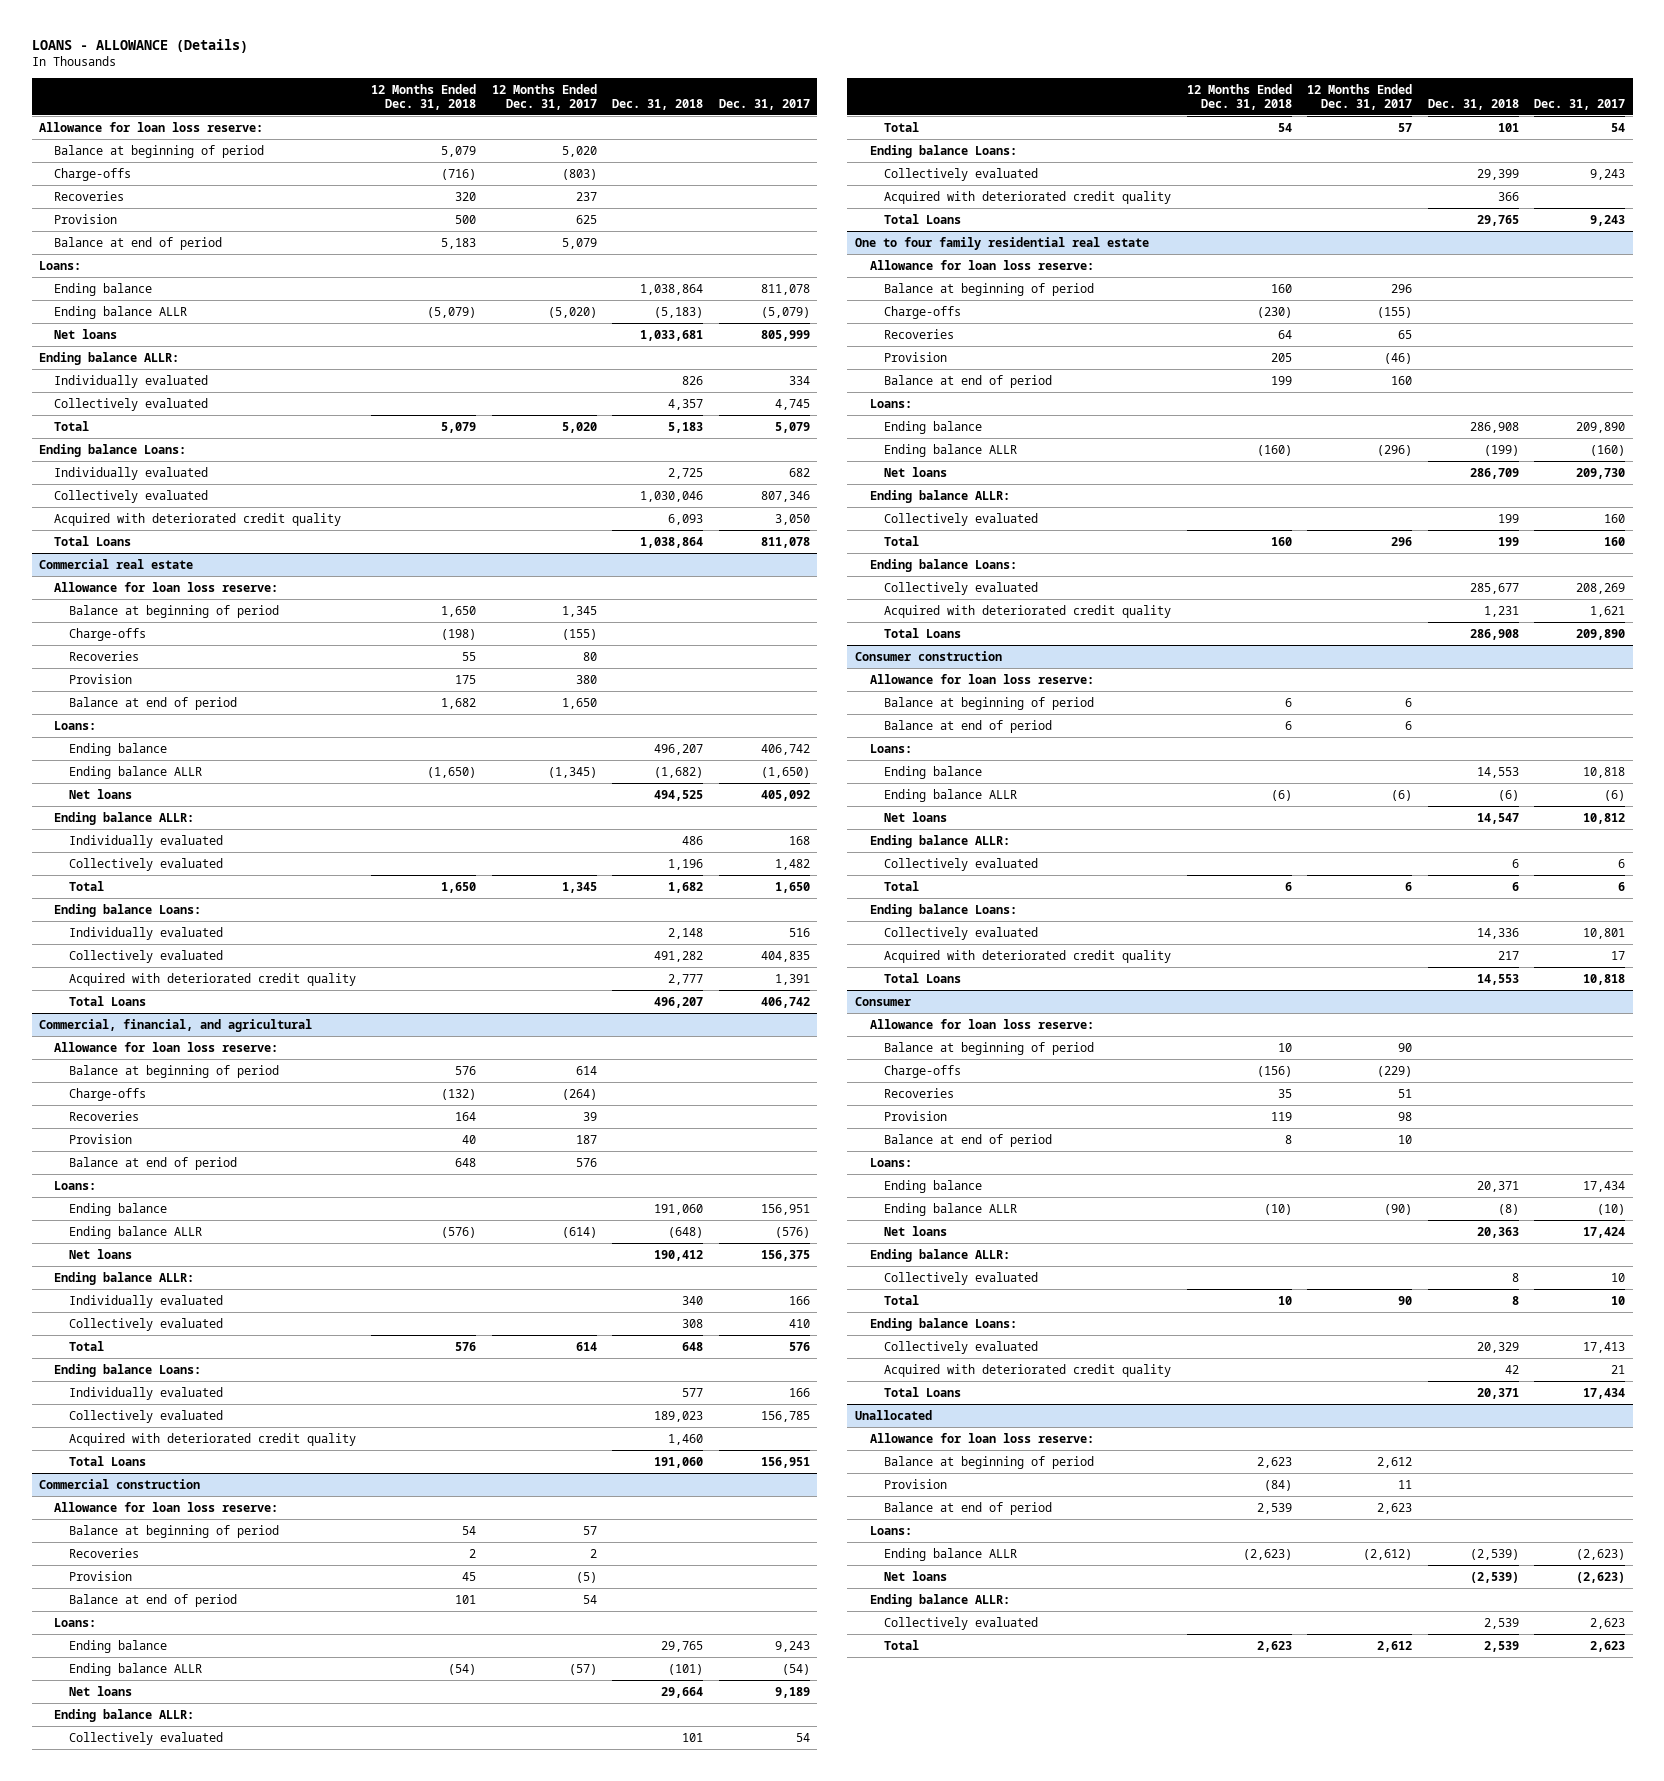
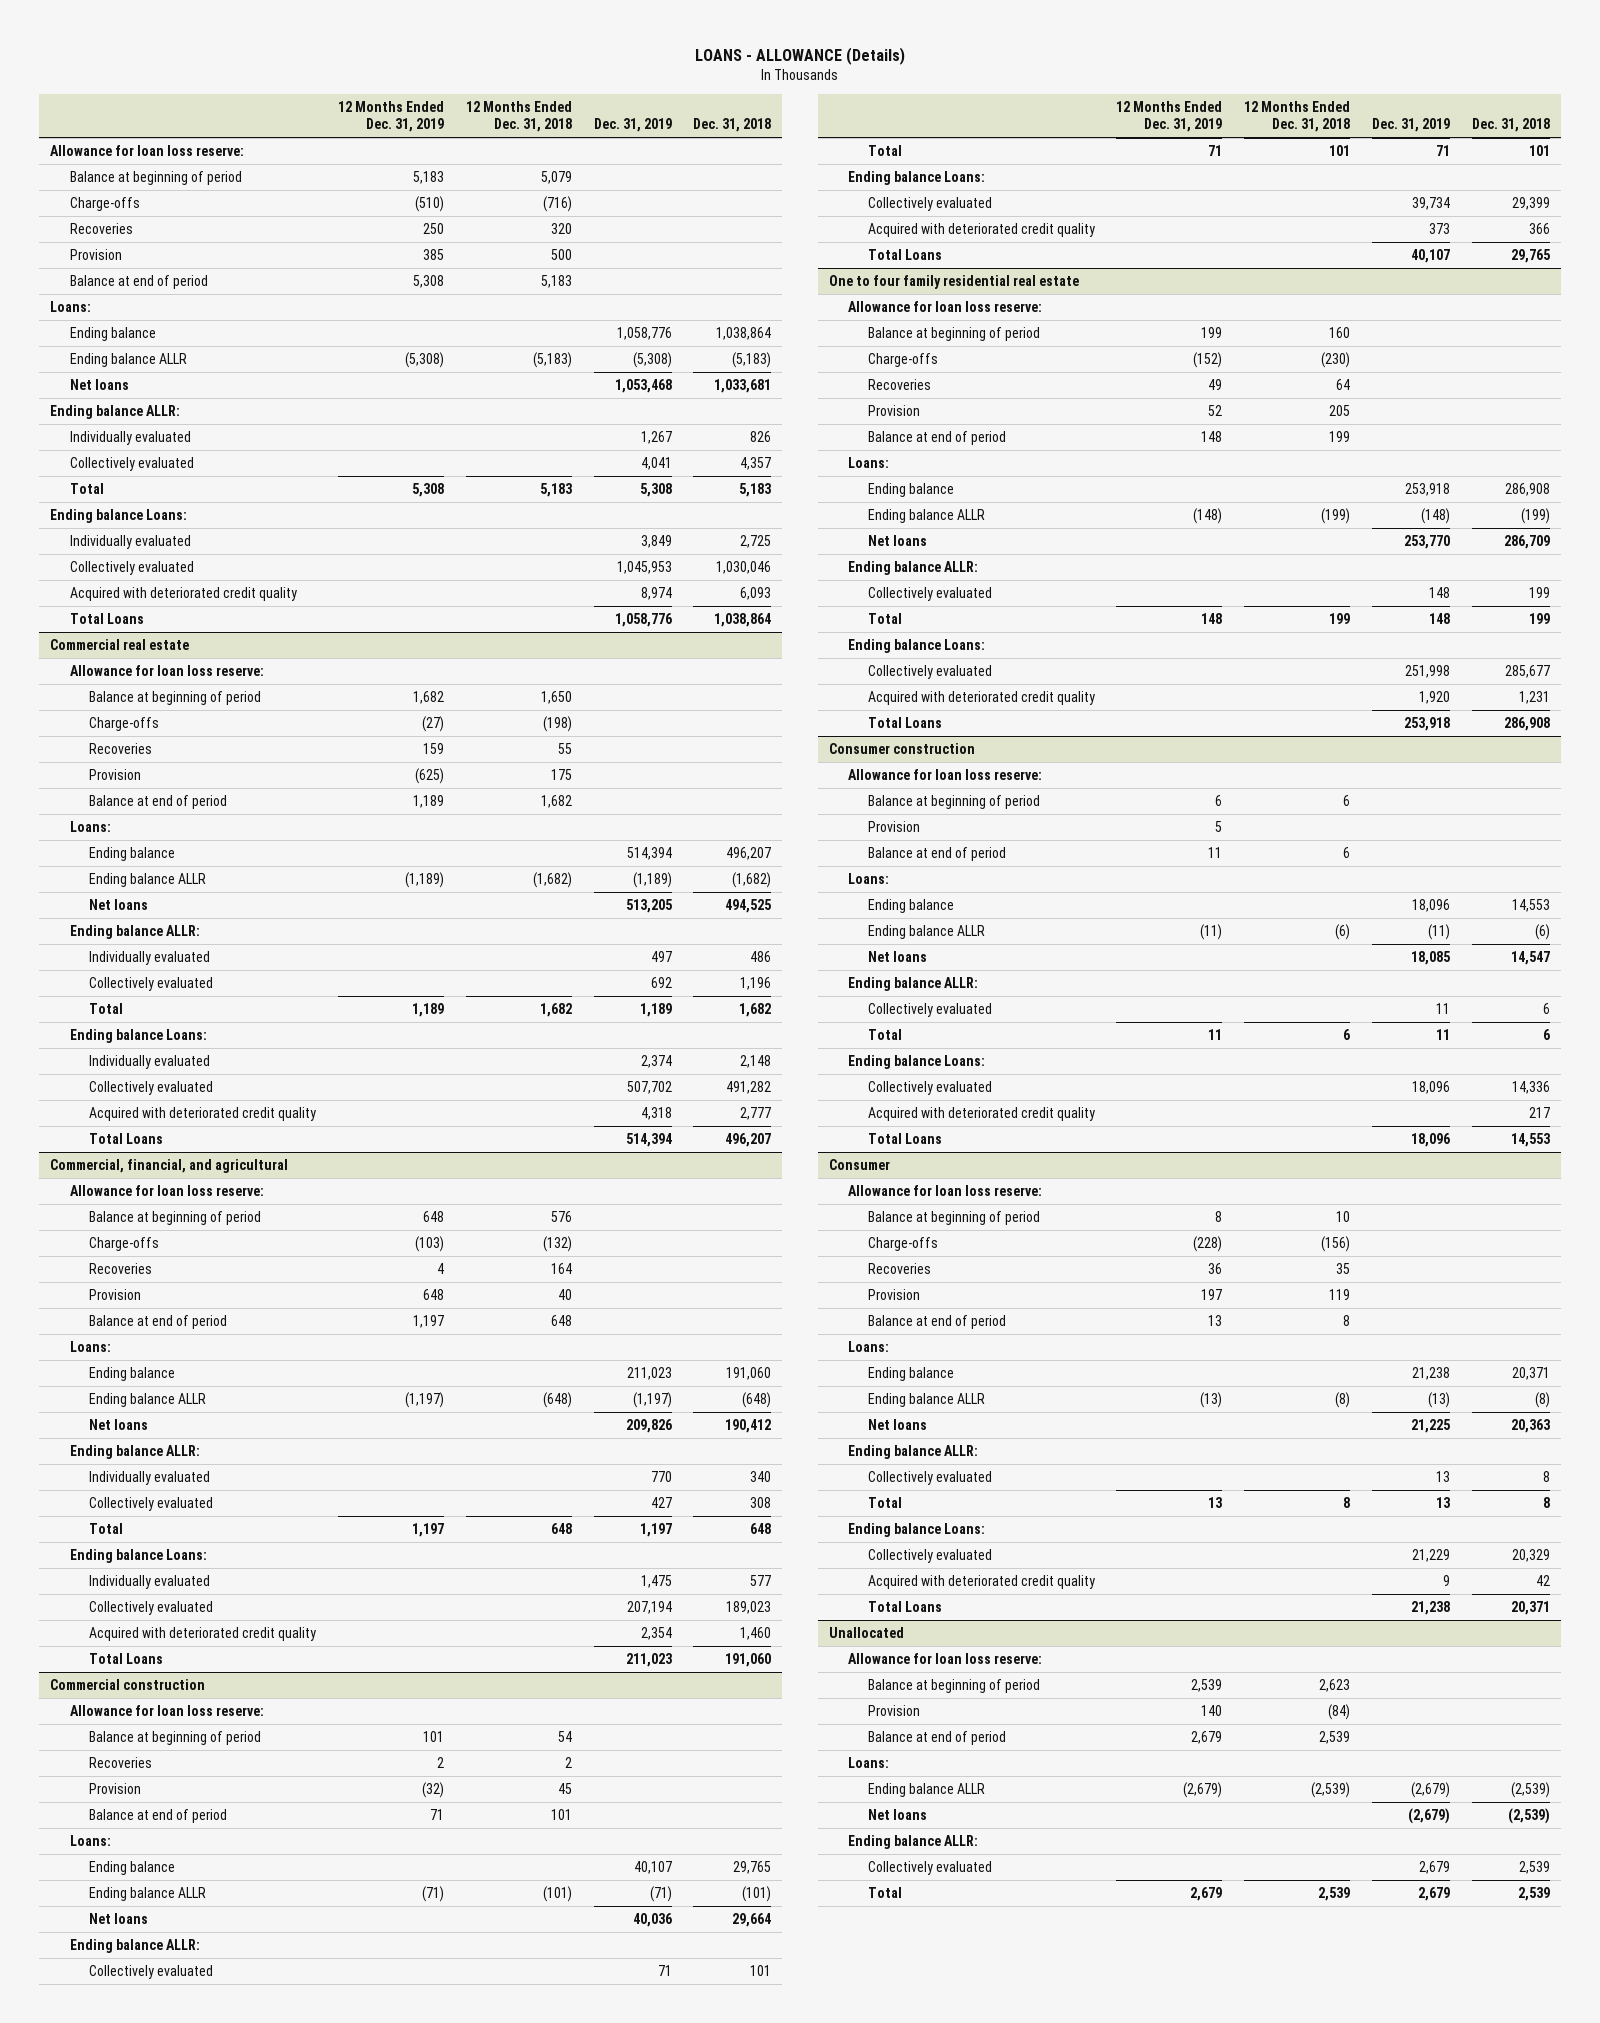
[491,83,597,110] 12 Months Ended Dec. 31, 2017 -> none
[718,98,810,110] Dec. 31, 2017 -> none
none -> [337,101,444,133] 12 Months Ended Dec. 31, 2019
none -> [593,118,672,133] Dec. 31, 2019
[427,306,477,318] (5,079) -> [532,351,572,368] (5,183)
[441,421,477,433] 5,079 -> [539,482,572,497] 5,183
[427,766,477,778] (1,650) -> [532,871,572,888] (1,682)
[441,881,477,893] 1,650 -> [539,1002,572,1017] 1,682
[441,1226,477,1238] (576) -> [542,1391,572,1408] (648)
[455,1341,477,1351] 576 -> [550,1522,572,1534] 648
[448,1663,477,1675] (54) -> [542,1885,572,1902] (101)
[1277,122,1292,132] 54 -> [1329,144,1351,156] 101
[1256,444,1292,456] (160) -> [1321,507,1351,524] (199)
[1270,536,1292,546] 160 -> [1329,612,1351,624] 199
none -> [867,820,920,832] Provision
[1263,1203,1292,1215] (10) -> [1335,1391,1351,1408] (8)
[1277,1295,1292,1305] 10 -> [1343,1496,1351,1508] 8
[1242,1548,1292,1560] (2,623) -> [1311,1781,1351,1798] (2,539)
[1256,1640,1292,1652] 2,623 -> [1318,1886,1351,1901] 2,539

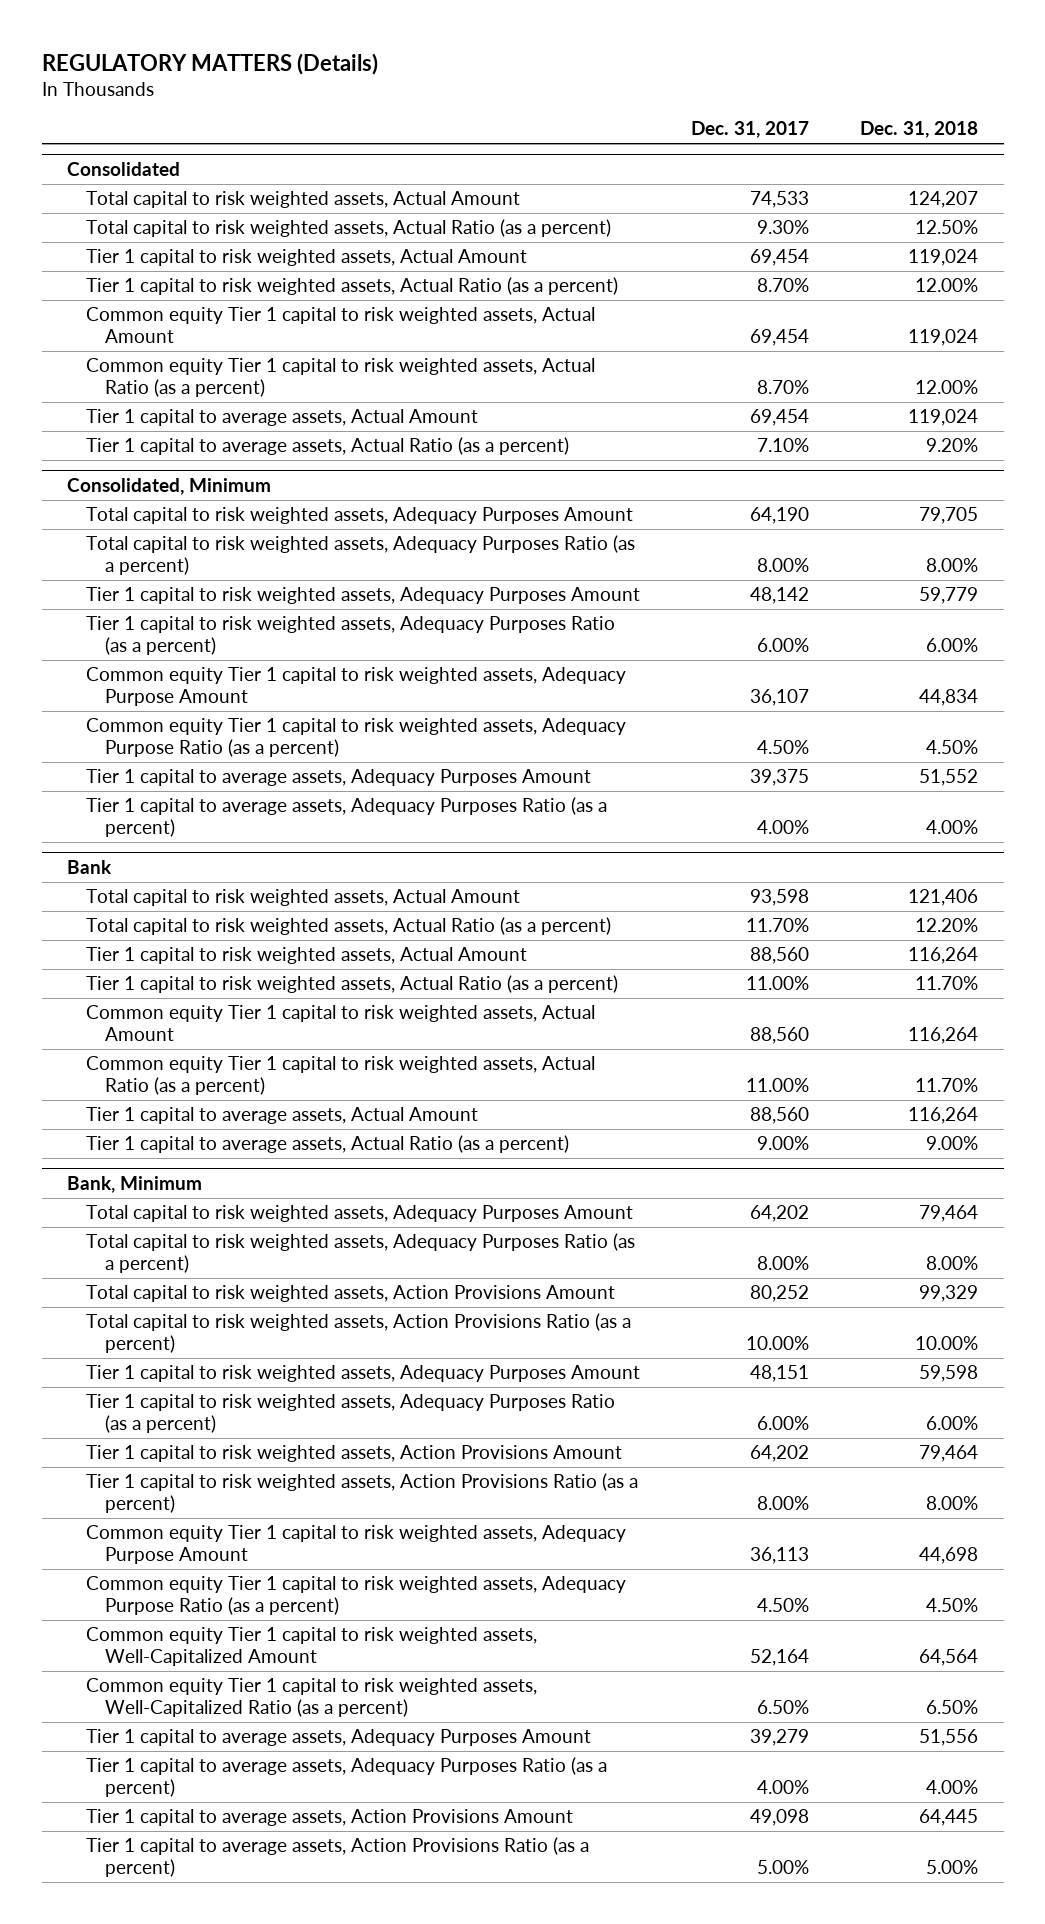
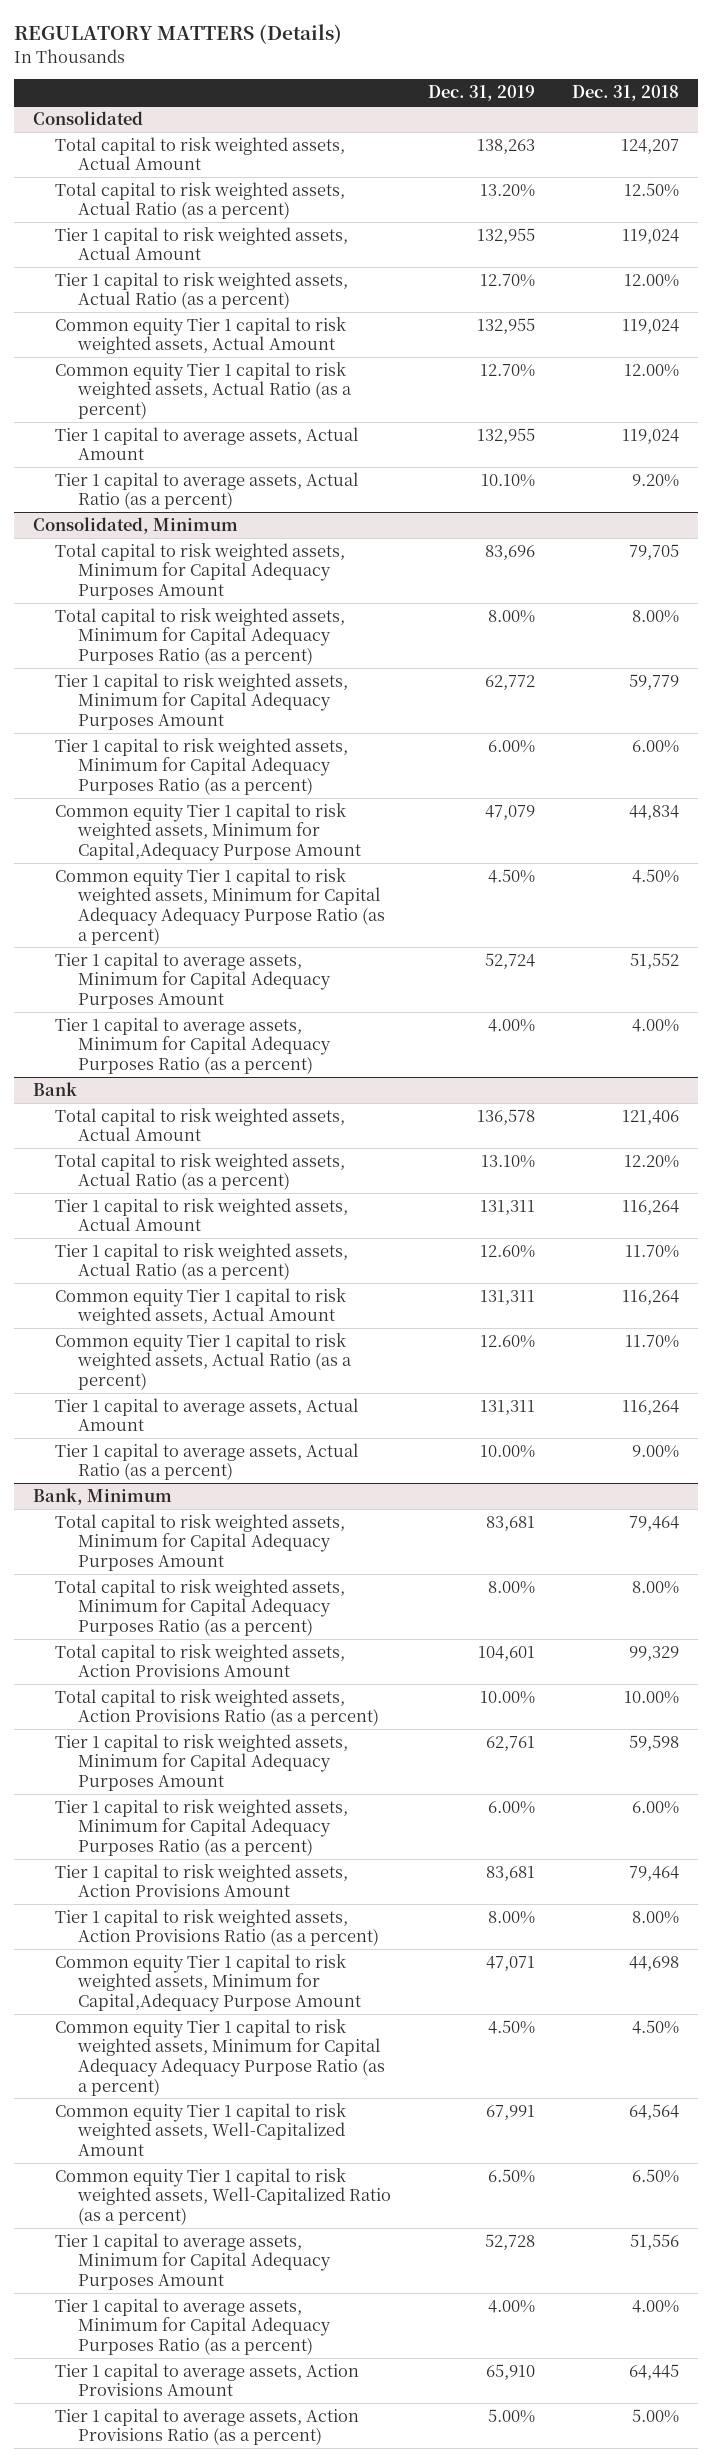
[691,121,810,139] Dec. 31, 2017 -> none
none -> [428,85,536,102] Dec. 31, 2019
[85,507,633,525] Total capital to risk weighted assets, Adequacy Purposes Amount -> [55,542,346,601] Total capital to risk weighted assets, Minimum for Capital Adequacy Purposes Amount
[85,535,635,575] Total capital to risk weighted assets, Adequacy Purposes Ratio (as a percent) -> [55,607,346,666] Total capital to risk weighted assets, Minimum for Capital Adequacy Purposes Ratio (as a percent)
[85,587,640,605] Tier 1 capital to risk weighted assets, Adequacy Purposes Amount -> [55,672,349,731] Tier 1 capital to risk weighted assets, Minimum for Capital Adequacy Purposes Amount
[85,616,615,655] Tier 1 capital to risk weighted assets, Adequacy Purposes Ratio (as a percent) -> [55,737,349,796] Tier 1 capital to risk weighted assets, Minimum for Capital Adequacy Purposes Ratio (as a percent)
[85,667,626,706] Common equity Tier 1 capital to risk weighted assets, Adequacy Purpose Amount -> [55,802,362,862] Common equity Tier 1 capital to risk weighted assets, Minimum for Capital,Adequacy Purpose Amount
[85,718,626,757] Common equity Tier 1 capital to risk weighted assets, Adequacy Purpose Ratio (as a percent) -> [55,867,386,945] Common equity Tier 1 capital to risk weighted assets, Minimum for Capital Adequacy Adequacy Purpose Ratio (as a percent)
[85,769,591,787] Tier 1 capital to average assets, Adequacy Purposes Amount -> [55,951,332,1010] Tier 1 capital to average assets, Minimum for Capital Adequacy Purposes Amount
[85,797,607,837] Tier 1 capital to average assets, Adequacy Purposes Ratio (as a percent) -> [55,1016,332,1075] Tier 1 capital to average assets, Minimum for Capital Adequacy Purposes Ratio (as a percent)
[85,1205,633,1223] Total capital to risk weighted assets, Adequacy Purposes Amount -> [55,1513,346,1572] Total capital to risk weighted assets, Minimum for Capital Adequacy Purposes Amount
[85,1233,635,1273] Total capital to risk weighted assets, Adequacy Purposes Ratio (as a percent) -> [55,1578,346,1637] Total capital to risk weighted assets, Minimum for Capital Adequacy Purposes Ratio (as a percent)
[85,1365,640,1383] Tier 1 capital to risk weighted assets, Adequacy Purposes Amount -> [55,1733,349,1792] Tier 1 capital to risk weighted assets, Minimum for Capital Adequacy Purposes Amount
[85,1394,615,1433] Tier 1 capital to risk weighted assets, Adequacy Purposes Ratio (as a percent) -> [55,1798,349,1857] Tier 1 capital to risk weighted assets, Minimum for Capital Adequacy Purposes Ratio (as a percent)
[85,1525,626,1564] Common equity Tier 1 capital to risk weighted assets, Adequacy Purpose Amount -> [55,1953,362,2013] Common equity Tier 1 capital to risk weighted assets, Minimum for Capital,Adequacy Purpose Amount
[85,1576,626,1615] Common equity Tier 1 capital to risk weighted assets, Adequacy Purpose Ratio (as a percent) -> [55,2018,386,2096] Common equity Tier 1 capital to risk weighted assets, Minimum for Capital Adequacy Adequacy Purpose Ratio (as a percent)
[85,1729,591,1747] Tier 1 capital to average assets, Adequacy Purposes Amount -> [55,2232,332,2291] Tier 1 capital to average assets, Minimum for Capital Adequacy Purposes Amount
[85,1757,607,1797] Tier 1 capital to average assets, Adequacy Purposes Ratio (as a percent) -> [55,2297,332,2356] Tier 1 capital to average assets, Minimum for Capital Adequacy Purposes Ratio (as a percent)

